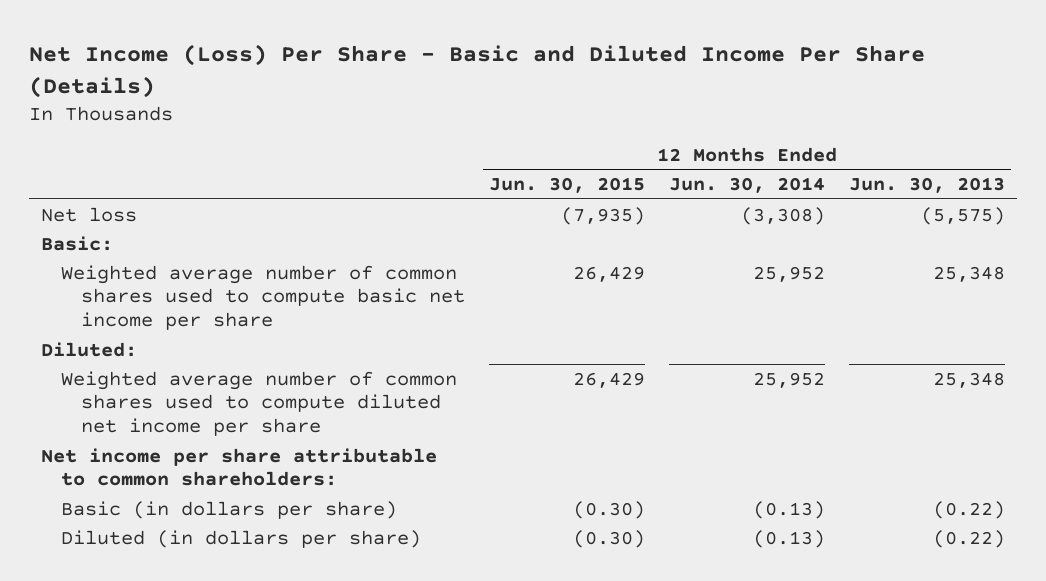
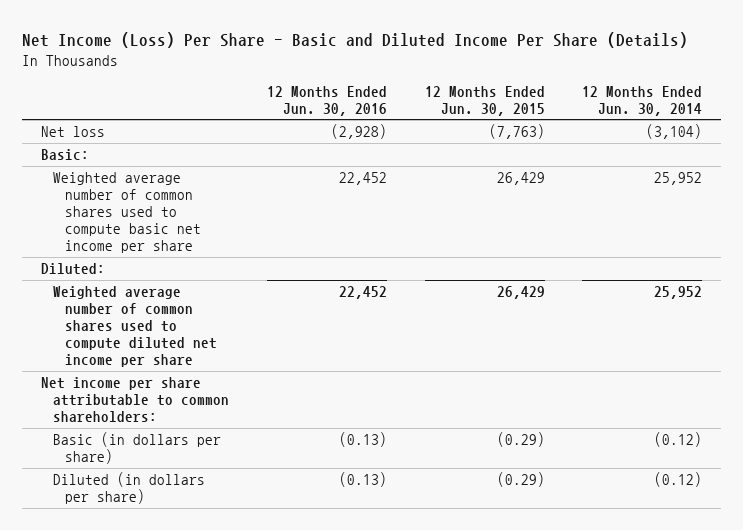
[849,177,1006,194] Jun. 30, 2013 -> none
none -> [266,85,387,116] 12 Months Ended Jun. 30, 2016
[561,206,646,225] (7,935) -> [488,124,545,140] (7,763)
[741,206,826,225] (3,308) -> [646,124,703,140] (3,104)
[573,500,646,519] (0.30) -> [496,432,545,448] (0.29)
[753,500,826,519] (0.13) -> [654,432,703,448] (0.12)
[573,529,646,548] (0.30) -> [496,472,545,488] (0.29)
[753,529,826,548] (0.13) -> [654,472,703,488] (0.12)

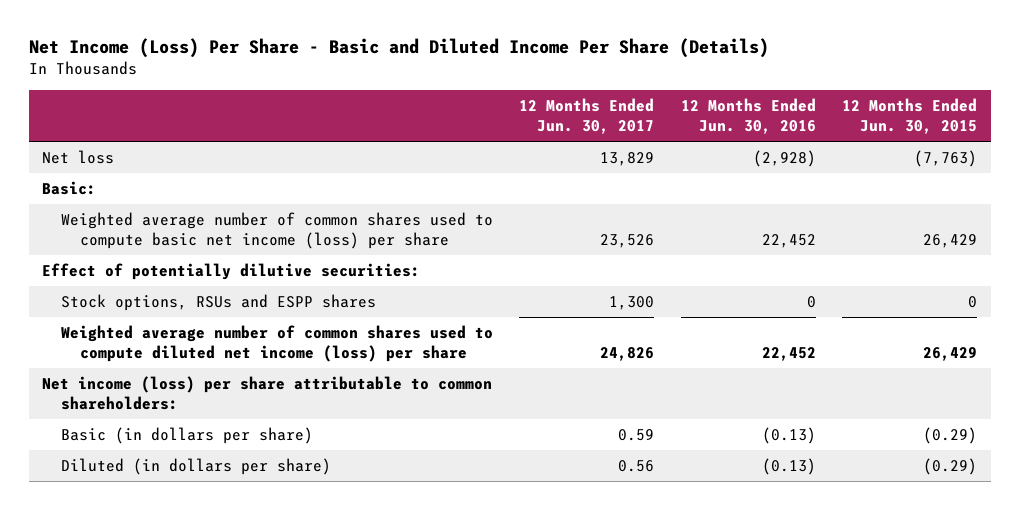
[582,85,703,116] 12 Months Ended Jun. 30, 2014 -> none
none -> [519,97,655,134] 12 Months Ended Jun. 30, 2017
[40,263,105,276] Diluted: -> none
[53,172,202,254] Weighted average number of common shares used to compute basic net income per share -> [60,212,493,250] Weighted average number of common shares used to compute basic net income (loss) per share
none -> [42,263,421,281] Effect of potentially dilutive securities:
none -> [60,294,376,312] Stock options, RSUs and ESPP shares
[53,286,218,368] Weighted average number of common shares used to compute diluted net income per share -> [60,325,493,363] Weighted average number of common shares used to compute diluted net income (loss) per share
[40,377,230,423] Net income per share attributable to common shareholders: -> [42,376,493,411] Net income (loss) per share attributable to common shareholders:

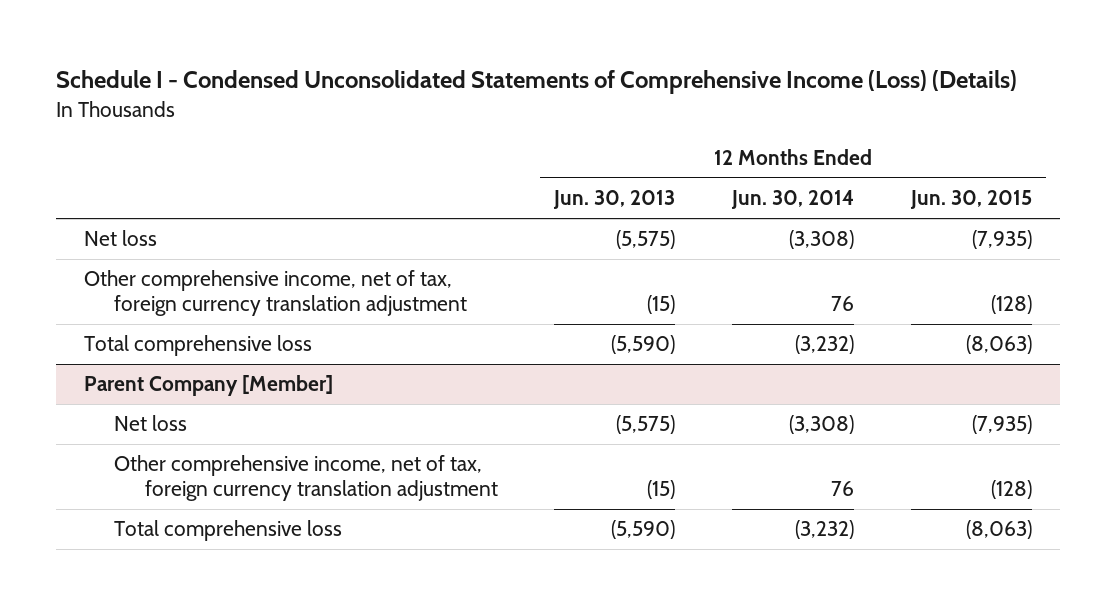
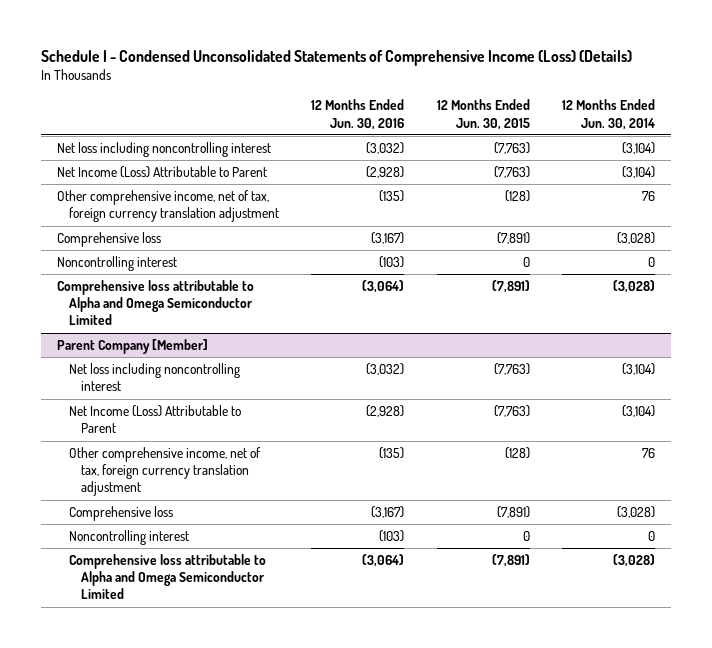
[553,190,676,210] Jun. 30, 2013 -> none
none -> [311,99,405,130] 12 Months Ended Jun. 30, 2016
none -> [56,142,271,158] Net loss including noncontrolling interest
[84,230,158,247] Net loss -> [56,166,267,179] Net Income (Loss) Attributable to Parent
[789,230,855,250] (3,308) -> [622,166,656,179] (3,104)
[971,230,1032,250] (7,935) -> [493,166,530,179] (7,763)
none -> [56,232,161,248] Comprehensive loss
none -> [56,256,177,272] Noncontrolling interest
[84,335,313,357] Total comprehensive loss -> [56,280,254,326] Comprehensive loss attributable to Alpha and Omega Semiconductor Limited
[795,335,855,355] (3,232) -> [613,280,656,294] (3,028)
[965,335,1032,355] (8,063) -> [491,280,530,294] (7,891)
none -> [69,363,241,392] Net loss including noncontrolling interest
[114,415,188,432] Net loss -> [69,405,242,434] Net Income (Loss) Attributable to Parent
[789,415,855,435] (3,308) -> [622,405,656,418] (3,104)
[971,415,1032,435] (7,935) -> [493,405,530,418] (7,763)
none -> [69,506,174,522] Comprehensive loss
none -> [69,530,190,546] Noncontrolling interest
[114,520,343,542] Total comprehensive loss -> [69,554,267,600] Comprehensive loss attributable to Alpha and Omega Semiconductor Limited
[795,520,855,540] (3,232) -> [613,554,656,568] (3,028)
[965,520,1032,540] (8,063) -> [491,554,530,568] (7,891)

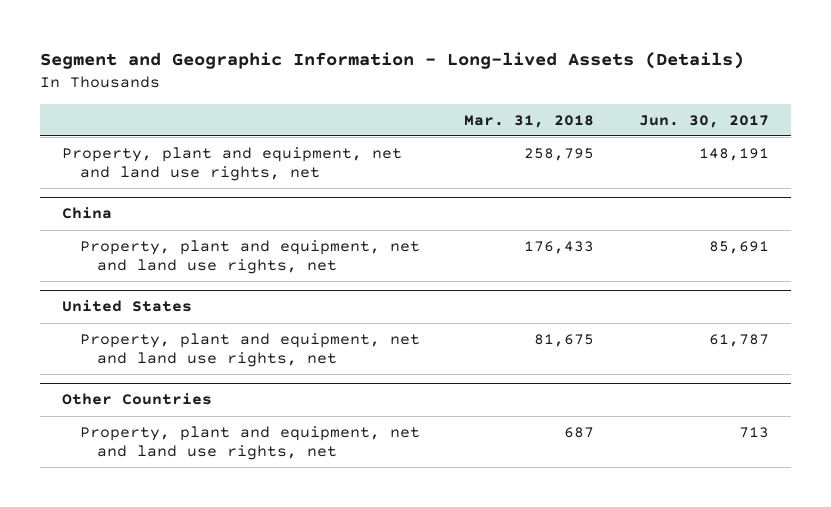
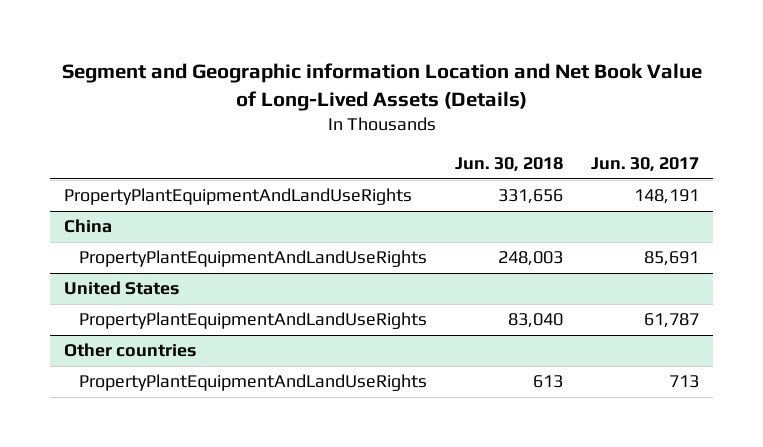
[39,52,744,70] Segment and Geographic Information - Long-lived Assets (Details) -> [61,63,702,111] Segment and Geographic information Location and Net Book Value of Long-Lived Assets (Details)
[464,114,595,128] Mar. 31, 2018 -> none
none -> [455,157,564,173] Jun. 30, 2018
[62,146,403,181] Property, plant and equipment, net and land use rights, net -> [64,188,413,206] PropertyPlantEquipmentAndLandUseRights
[79,239,420,274] Property, plant and equipment, net and land use rights, net -> [79,250,428,268] PropertyPlantEquipmentAndLandUseRights
[79,332,420,367] Property, plant and equipment, net and land use rights, net -> [79,312,428,330] PropertyPlantEquipmentAndLandUseRights
[62,393,213,406] Other Countries -> [64,343,197,358] Other countries
[79,425,420,460] Property, plant and equipment, net and land use rights, net -> [79,374,428,392] PropertyPlantEquipmentAndLandUseRights

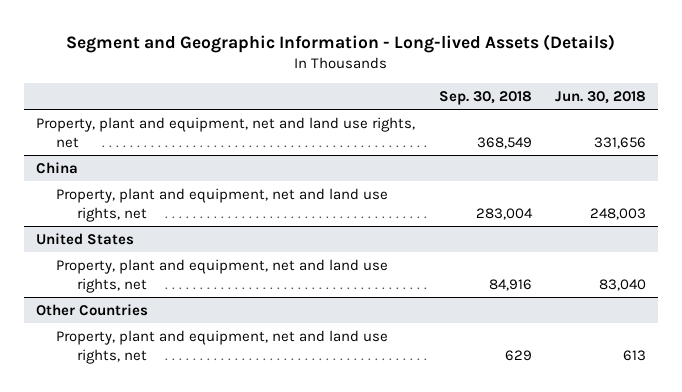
[61,63,702,111] Segment and Geographic information Location and Net Book Value of Long-Lived Assets (Details) -> [66,33,616,53] Segment and Geographic Information - Long-lived Assets (Details)
[591,157,700,173] Jun. 30, 2017 -> none
none -> [438,90,532,105] Sep. 30, 2018
[64,188,413,206] PropertyPlantEquipmentAndLandUseRights -> [36,116,416,148] Property, plant and equipment, net and land use rights, net
[79,250,428,268] PropertyPlantEquipmentAndLandUseRights -> [56,187,389,222] Property, plant and equipment, net and land use rights, net
[79,312,428,330] PropertyPlantEquipmentAndLandUseRights -> [56,258,389,293] Property, plant and equipment, net and land use rights, net
[64,343,197,358] Other countries -> [36,303,149,316] Other Countries
[79,374,428,392] PropertyPlantEquipmentAndLandUseRights -> [56,329,389,364] Property, plant and equipment, net and land use rights, net

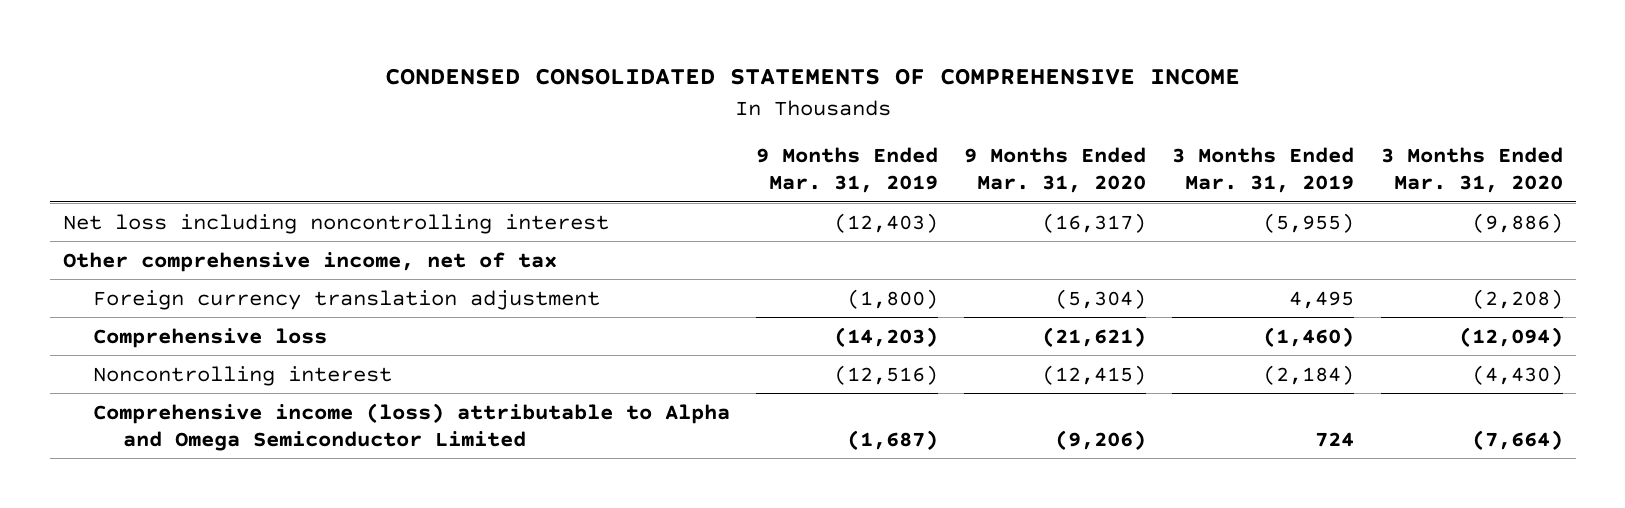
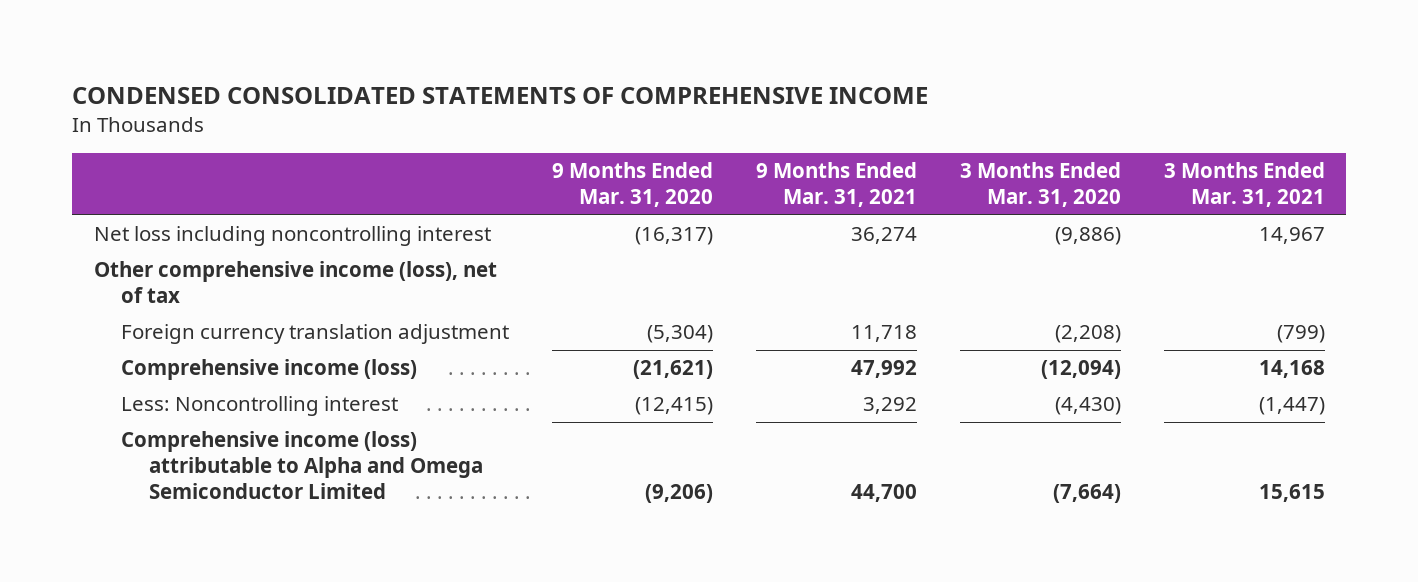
[756,147,939,194] 9 Months Ended Mar. 31, 2019 -> none
[1172,147,1355,194] 3 Months Ended Mar. 31, 2019 -> none
none -> [756,162,918,208] 9 Months Ended Mar. 31, 2021
none -> [1163,162,1325,208] 3 Months Ended Mar. 31, 2021
[62,251,557,272] Other comprehensive income, net of tax -> [93,261,497,304] Other comprehensive income (loss), net of tax
[93,327,328,348] Comprehensive loss -> [121,359,418,381] Comprehensive income (loss)
[93,365,393,386] Noncontrolling interest -> [121,396,399,417] Less: Noncontrolling interest

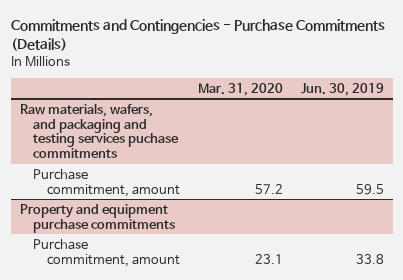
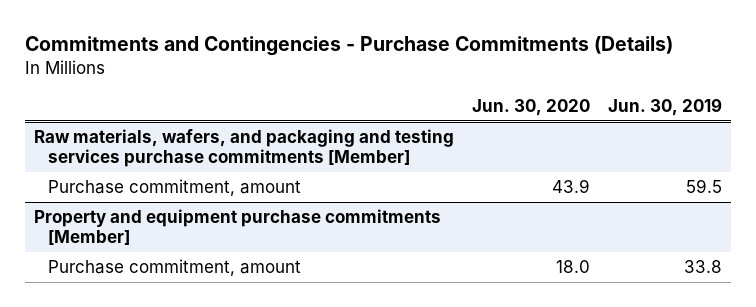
[197,82,283,96] Mar. 31, 2020 -> none
none -> [472,98,591,116] Jun. 30, 2020
[19,102,180,159] Raw materials, wafers, and packaging and testing services puchase commitments -> [34,128,455,168] Raw materials, wafers, and packaging and testing services purchase commitments [Member]
[19,203,176,233] Property and equipment purchase commitments -> [34,208,442,246] Property and equipment purchase commitments [Member]

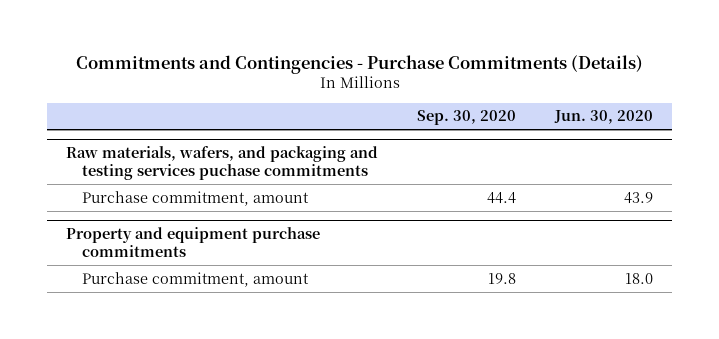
[607,97,722,116] Jun. 30, 2019 -> none
none -> [417,110,517,126] Sep. 30, 2020
[34,128,455,168] Raw materials, wafers, and packaging and testing services purchase commitments [Member] -> [66,145,379,180] Raw materials, wafers, and packaging and testing services puchase commitments
[34,208,442,246] Property and equipment purchase commitments [Member] -> [66,226,321,257] Property and equipment purchase commitments

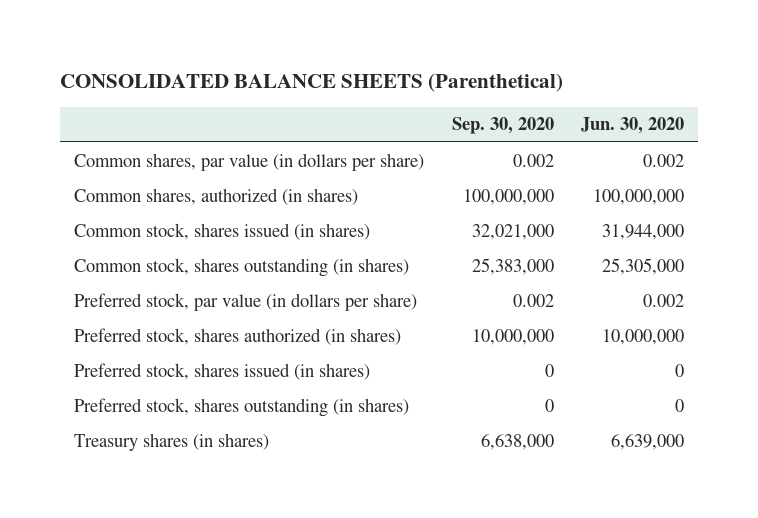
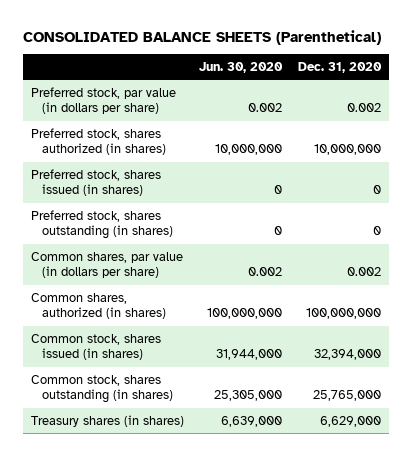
[451,117,554,135] Sep. 30, 2020 -> none
none -> [298,62,383,74] Dec. 31, 2020
[73,152,424,171] Common shares, par value (in dollars per share) -> [30,251,183,279] Common shares, par value (in dollars per share)
[73,187,358,205] Common shares, authorized (in shares) -> [30,292,167,320] Common shares, authorized (in shares)
[73,222,370,240] Common stock, shares issued (in shares) -> [30,333,161,361] Common stock, shares issued (in shares)
[73,257,409,277] Common stock, shares outstanding (in shares) -> [30,374,174,404] Common stock, shares outstanding (in shares)

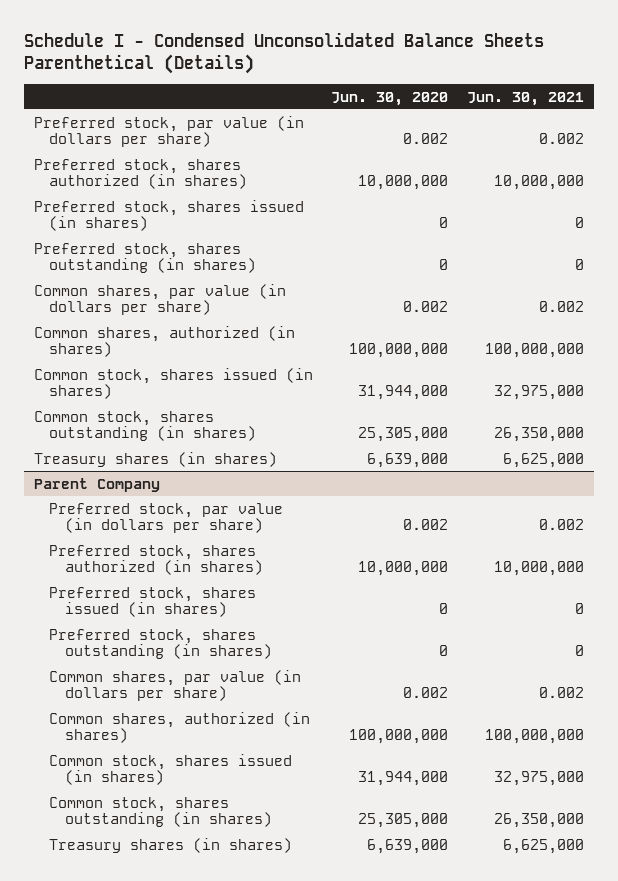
[22,29,381,45] CONSOLIDATED BALANCE SHEETS (Parenthetical) -> [24,31,545,75] Schedule I - Condensed Unconsolidated Balance Sheets Parenthetical (Details)
[298,62,383,74] Dec. 31, 2020 -> none
none -> [467,91,585,106] Jun. 30, 2021
none -> [33,477,160,492] Parent Company
none -> [49,502,284,534] Preferred stock, par value (in dollars per share)
none -> [49,544,264,576] Preferred stock, shares authorized (in shares)
none -> [49,586,257,618] Preferred stock, shares issued (in shares)
none -> [49,628,273,660] Preferred stock, shares outstanding (in shares)
none -> [49,669,302,702] Common shares, par value (in dollars per share)
none -> [49,711,311,744] Common shares, authorized (in shares)
none -> [49,753,293,786] Common stock, shares issued (in shares)
none -> [49,796,273,828] Common stock, shares outstanding (in shares)
none -> [49,837,293,853] Treasury shares (in shares)

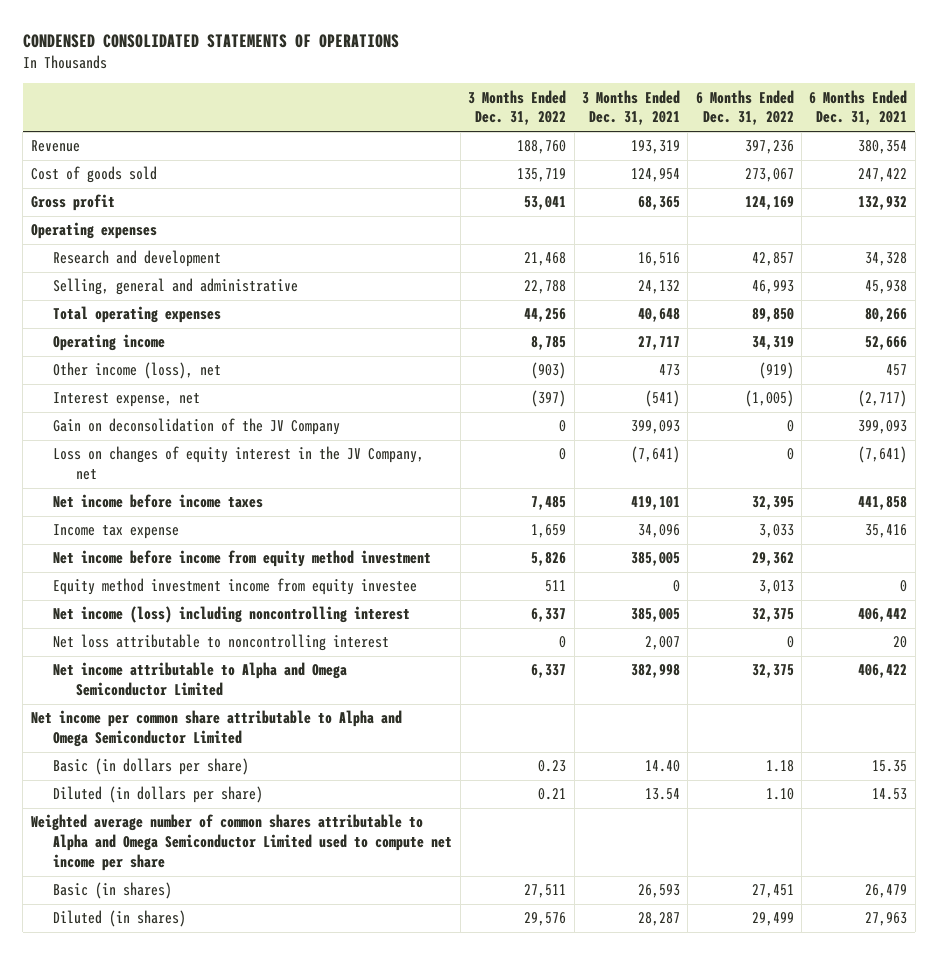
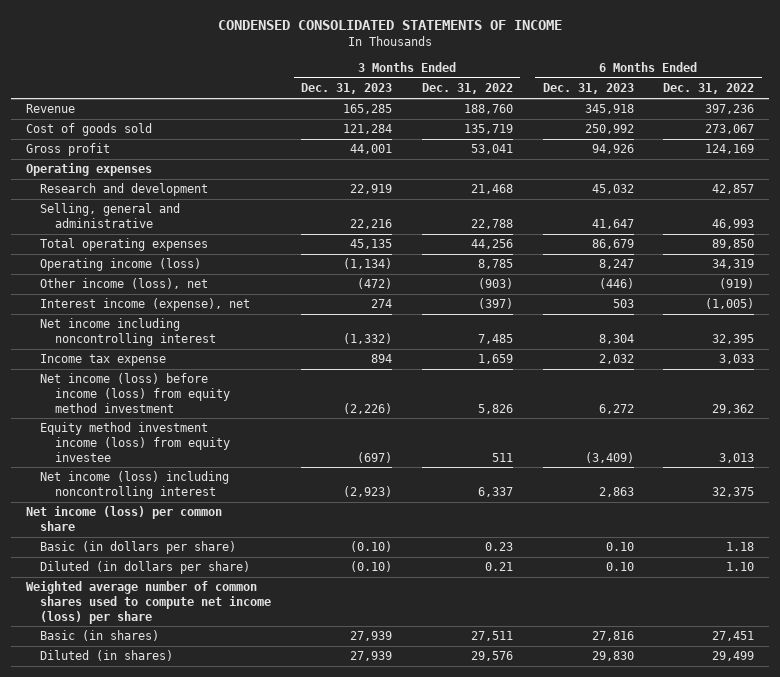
[22,33,399,48] CONDENSED CONSOLIDATED STATEMENTS OF OPERATIONS -> [218,19,563,30] CONDENSED CONSOLIDATED STATEMENTS OF INCOME
[581,89,680,126] 3 Months Ended Dec. 31, 2021 -> none
[809,89,908,126] 6 Months Ended Dec. 31, 2021 -> none
none -> [300,83,392,95] Dec. 31, 2023
none -> [542,83,634,95] Dec. 31, 2023
[53,334,166,352] Operating income -> [40,258,202,272] Operating income (loss)
[53,418,341,436] Gain on deconsolidation of the JV Company -> none
[53,446,425,481] Loss on changes of equity interest in the JV Company, net -> none
[53,392,201,408] Interest expense, net -> [40,298,251,312] Interest income (expense), net
[53,494,264,509] Net income before income taxes -> [40,318,216,347] Net income including noncontrolling interest
[53,550,432,568] Net income before income from equity method investment -> [40,373,230,413] Net income (loss) before income (loss) from equity method investment
[53,578,418,596] Equity method investment income from equity investee -> [40,422,230,462] Equity method investment income (loss) from equity investee
[53,634,390,652] Net loss attributable to noncontrolling interest -> none
[53,662,348,697] Net income attributable to Alpha and Omega Semiconductor Limited -> none
[30,710,402,748] Net income per common share attributable to Alpha and Omega Semiconductor Limited -> [25,506,222,532] Net income (loss) per common share
[30,814,453,872] Weighted average number of common shares attributable to Alpha and Omega Semiconductor Limited used to compute net income per share -> [25,581,272,624] Weighted average number of common shares used to compute net income (loss) per share

